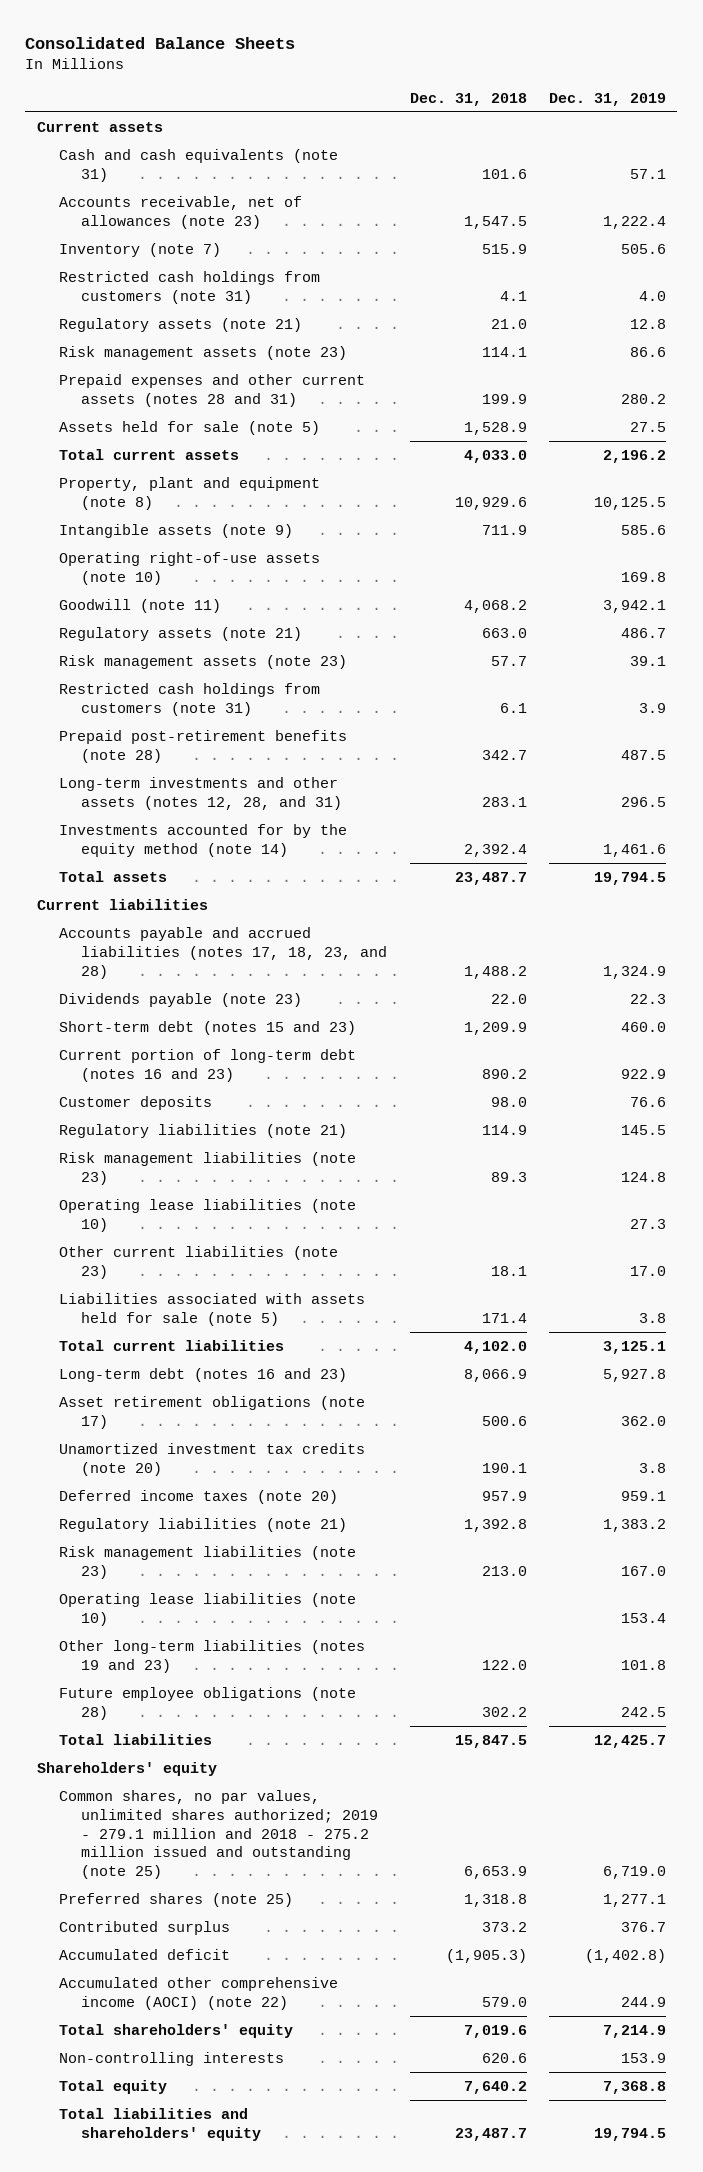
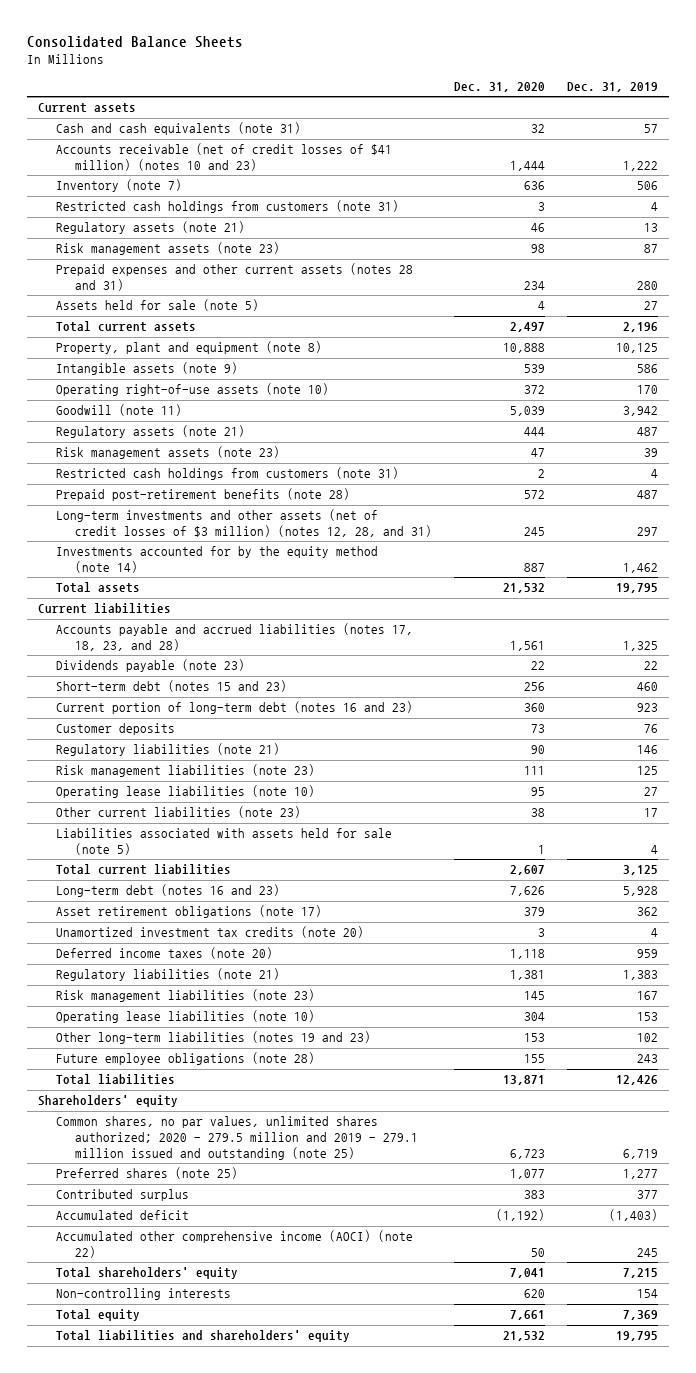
[409,92,527,106] Dec. 31, 2018 -> none
none -> [453,82,545,93] Dec. 31, 2020
[630,168,667,179] 57.1 -> [643,124,658,134] 57
[59,196,303,229] Accounts receivable, net of allowances (note 23) -> [56,143,393,172] Accounts receivable (net of credit losses of $41 million) (notes 10 and 23)
[603,215,667,229] 1,222.4 -> [622,161,658,172] 1,222
[621,244,667,255] 505.6 -> [636,181,658,191] 506
[639,290,667,301] 4.0 -> [650,202,658,212] 4
[630,319,667,330] 12.8 -> [643,223,658,233] 13
[630,347,667,358] 86.6 -> [643,244,658,254] 87
[621,393,667,404] 280.2 -> [636,281,658,291] 280
[630,422,667,433] 27.5 -> [643,301,658,311] 27
[603,450,667,464] 2,196.2 -> [622,322,658,333] 2,196
[594,496,667,510] 10,125.5 -> [615,343,658,354] 10,125
[621,525,667,536] 585.6 -> [636,364,658,374] 586
[621,571,667,582] 169.8 -> [636,385,658,395] 170
[603,600,667,614] 3,942.1 -> [622,406,658,417] 3,942
[621,628,667,639] 486.7 -> [636,427,658,437] 487
[630,656,667,667] 39.1 -> [643,448,658,458] 39
[639,702,667,713] 3.9 -> [650,469,658,479] 4
[621,749,667,760] 487.5 -> [636,490,658,500] 487
[59,777,343,810] Long-term investments and other assets (notes 12, 28, and 31) -> [56,509,432,538] Long-term investments and other assets (net of credit losses of $3 million) (notes 12, 28, and 31)
[621,796,667,807] 296.5 -> [636,527,658,537] 297
[603,843,667,857] 1,461.6 -> [622,563,658,574] 1,462
[594,872,667,886] 19,794.5 -> [615,583,658,594] 19,795
[603,965,667,979] 1,324.9 -> [622,641,658,652] 1,325
[630,994,667,1005] 22.3 -> [643,661,658,671] 22
[621,1022,667,1033] 460.0 -> [636,682,658,692] 460
[621,1068,667,1079] 922.9 -> [636,703,658,713] 923
[630,1097,667,1108] 76.6 -> [643,724,658,734] 76
[621,1125,667,1136] 145.5 -> [636,745,658,755] 146
[621,1171,667,1182] 124.8 -> [636,766,658,776] 125
[630,1218,667,1229] 27.3 -> [643,787,658,797] 27
[630,1265,667,1276] 17.0 -> [643,808,658,818] 17
[639,1312,667,1323] 3.8 -> [650,845,658,855] 4
[603,1341,667,1355] 3,125.1 -> [622,865,658,876] 3,125
[603,1369,667,1383] 5,927.8 -> [622,886,658,897] 5,928
[621,1415,667,1426] 362.0 -> [636,907,658,917] 362
[639,1462,667,1473] 3.8 -> [650,928,658,938] 4
[621,1491,667,1502] 959.1 -> [636,949,658,959] 959
[603,1519,667,1533] 1,383.2 -> [622,970,658,981] 1,383
[621,1565,667,1576] 167.0 -> [636,991,658,1001] 167
[621,1612,667,1623] 153.4 -> [636,1012,658,1022] 153
[621,1659,667,1670] 101.8 -> [636,1033,658,1043] 102
[621,1706,667,1717] 242.5 -> [636,1054,658,1064] 243
[594,1735,667,1749] 12,425.7 -> [615,1075,658,1086] 12,426
[59,1790,379,1880] Common shares, no par values, unlimited shares authorized; 2019 - 279.1 million and 2018 - 275.2 million issued and outstanding (note 25) -> [56,1116,418,1160] Common shares, no par values, unlimited shares authorized; 2020 - 279.5 million and 2019 - 279.1 million issued and outstanding (note 25)
[603,1866,667,1880] 6,719.0 -> [622,1148,658,1159] 6,719
[603,1894,667,1908] 1,277.1 -> [622,1169,658,1180] 1,277
[621,1922,667,1933] 376.7 -> [636,1190,658,1200] 377
[585,1949,667,1964] (1,402.8) -> [608,1209,658,1222] (1,403)
[621,1996,667,2007] 244.9 -> [636,1248,658,1258] 245
[603,2025,667,2039] 7,214.9 -> [622,1268,658,1279] 7,215
[621,2053,667,2064] 153.9 -> [636,1289,658,1299] 154
[603,2081,667,2095] 7,368.8 -> [622,1310,658,1321] 7,369
[594,2127,667,2141] 19,794.5 -> [615,1331,658,1342] 19,795

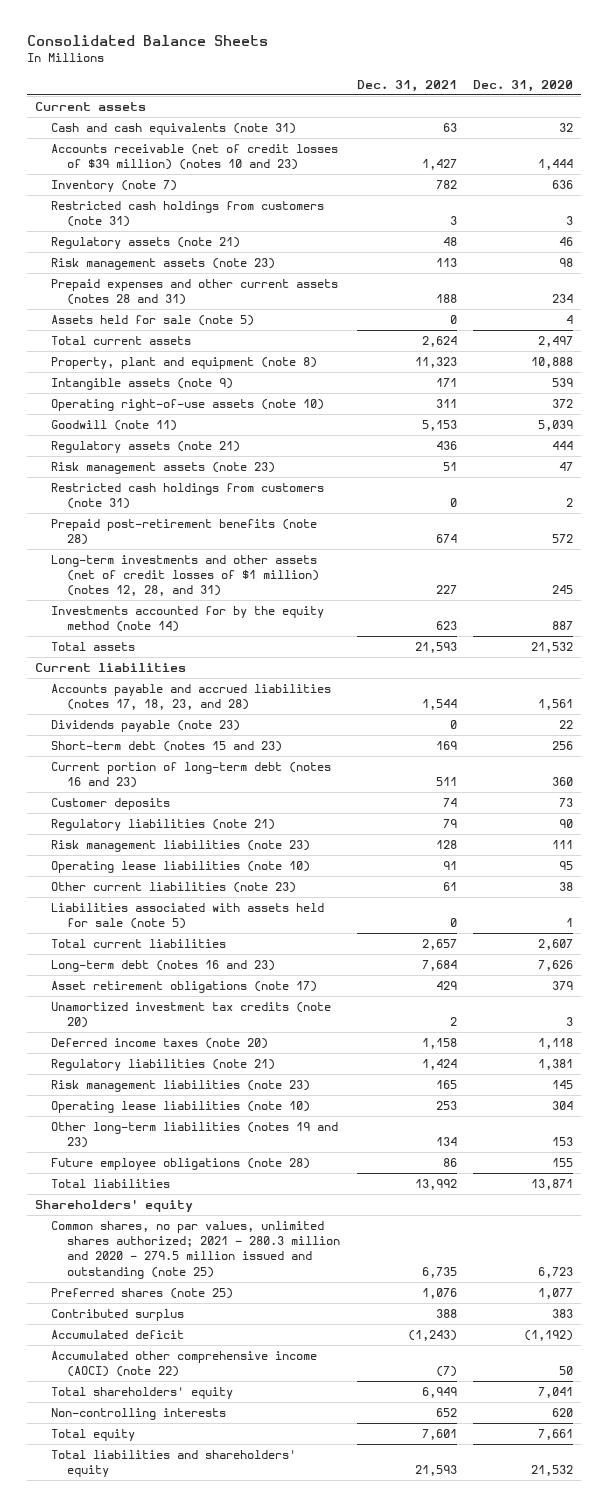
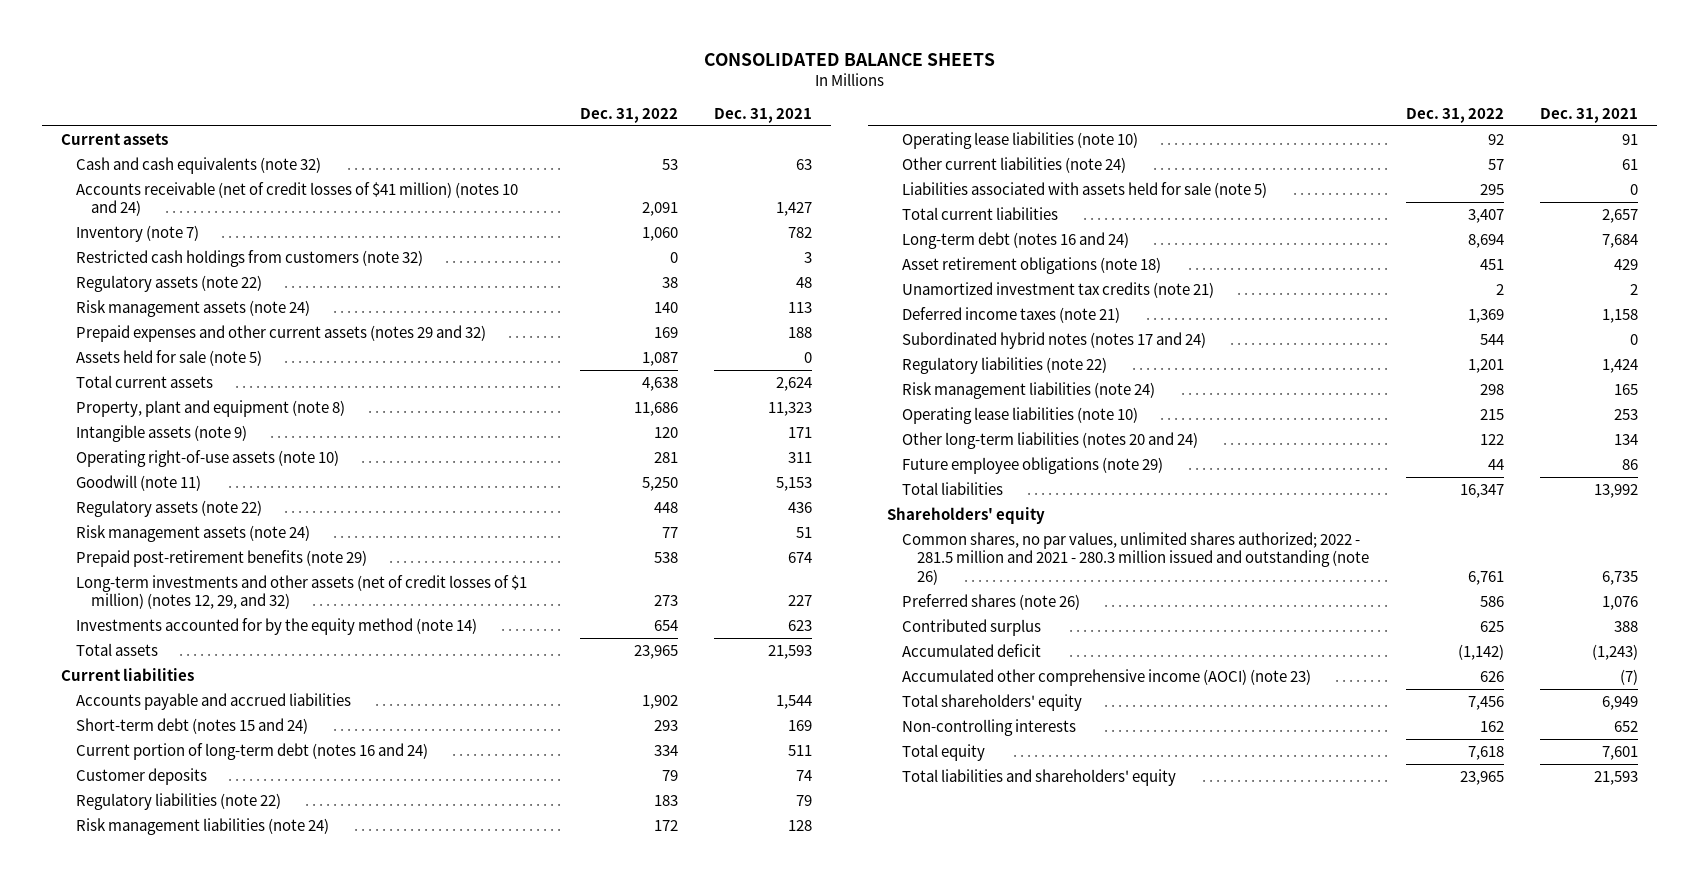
[27,34,269,46] Consolidated Balance Sheets -> [703,52,995,66] CONSOLIDATED BALANCE SHEETS
[473,79,574,92] Dec. 31, 2020 -> none
none -> [579,108,678,124] Dec. 31, 2022
[51,123,297,136] Cash and cash equivalents (note 31) -> [75,156,321,174] Cash and cash equivalents (note 32)
[51,144,339,171] Accounts receivable (net of credit losses of $39 million) (notes 10 and 23) -> [75,181,518,217] Accounts receivable (net of credit losses of $41 million) (notes 10 and 24)
[51,201,325,228] Restricted cash holdings from customers (note 31) -> [75,249,423,267] Restricted cash holdings from customers (note 32)
[51,237,241,250] Regulatory assets (note 21) -> [75,274,262,292] Regulatory assets (note 22)
[51,258,276,271] Risk management assets (note 23) -> [75,299,310,317] Risk management assets (note 24)
[51,279,339,306] Prepaid expenses and other current assets (notes 28 and 31) -> [75,324,486,342] Prepaid expenses and other current assets (notes 29 and 32)
[51,483,325,510] Restricted cash holdings from customers (note 31) -> none
[51,441,241,454] Regulatory assets (note 21) -> [75,499,262,517] Regulatory assets (note 22)
[51,462,276,475] Risk management assets (note 23) -> [75,524,310,542] Risk management assets (note 24)
[51,519,318,546] Prepaid post-retirement benefits (note 28) -> [75,549,367,567] Prepaid post-retirement benefits (note 29)
[51,555,320,597] Long-term investments and other assets (net of credit losses of $1 million) (notes 12, 28, and 31) -> [75,574,527,610] Long-term investments and other assets (net of credit losses of $1 million) (notes 12, 29, and 32)
[51,720,241,733] Dividends payable (note 23) -> none
[51,684,332,711] Accounts payable and accrued liabilities (notes 17, 18, 23, and 28) -> [75,692,351,710] Accounts payable and accrued liabilities
[51,741,283,753] Short-term debt (notes 15 and 23) -> [75,717,308,734] Short-term debt (notes 15 and 24)
[51,762,332,789] Current portion of long-term debt (notes 16 and 23) -> [75,742,428,760] Current portion of long-term debt (notes 16 and 24)
[51,819,276,832] Regulatory liabilities (note 21) -> [75,792,281,810] Regulatory liabilities (note 22)
[51,840,311,853] Risk management liabilities (note 23) -> [75,817,329,835] Risk management liabilities (note 24)
[51,882,297,894] Other current liabilities (note 23) -> [901,156,1126,173] Other current liabilities (note 24)
[51,960,276,973] Long-term debt (notes 16 and 23) -> [901,231,1129,249] Long-term debt (notes 16 and 24)
[51,981,318,994] Asset retirement obligations (note 17) -> [901,256,1161,274] Asset retirement obligations (note 18)
[51,1002,332,1029] Unamortized investment tax credits (note 20) -> [901,281,1214,298] Unamortized investment tax credits (note 21)
[51,1038,269,1050] Deferred income taxes (note 20) -> [901,306,1120,323] Deferred income taxes (note 21)
none -> [901,331,1206,349] Subordinated hybrid notes (notes 17 and 24)
[51,1059,276,1072] Regulatory liabilities (note 21) -> [901,356,1107,374] Regulatory liabilities (note 22)
[51,1080,311,1093] Risk management liabilities (note 23) -> [901,381,1155,399] Risk management liabilities (note 24)
[51,1122,339,1149] Other long-term liabilities (notes 19 and 23) -> [901,431,1198,449] Other long-term liabilities (notes 20 and 24)
[51,1158,311,1171] Future employee obligations (note 28) -> [901,456,1163,474] Future employee obligations (note 29)
[51,1221,341,1279] Common shares, no par values, unlimited shares authorized; 2021 - 280.3 million and 2020 - 279.5 million issued and outstanding (note 25) -> [901,531,1370,586] Common shares, no par values, unlimited shares authorized; 2022 - 281.5 million and 2021 - 280.3 million issued and outstanding (note 26)
[51,1288,234,1300] Preferred shares (note 25) -> [901,593,1080,610] Preferred shares (note 26)
[51,1351,318,1378] Accumulated other comprehensive income (AOCI) (note 22) -> [901,668,1311,686] Accumulated other comprehensive income (AOCI) (note 23)

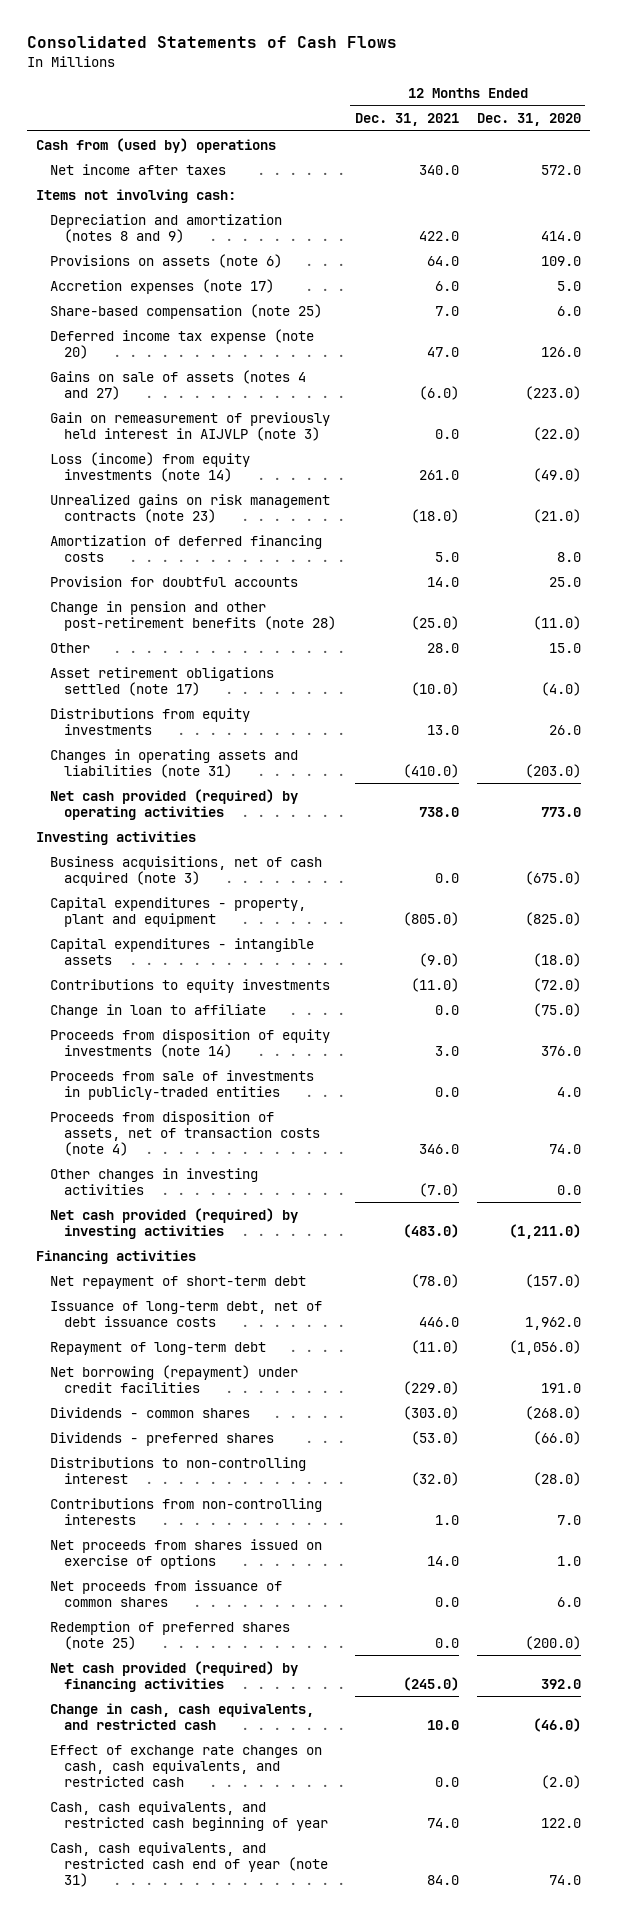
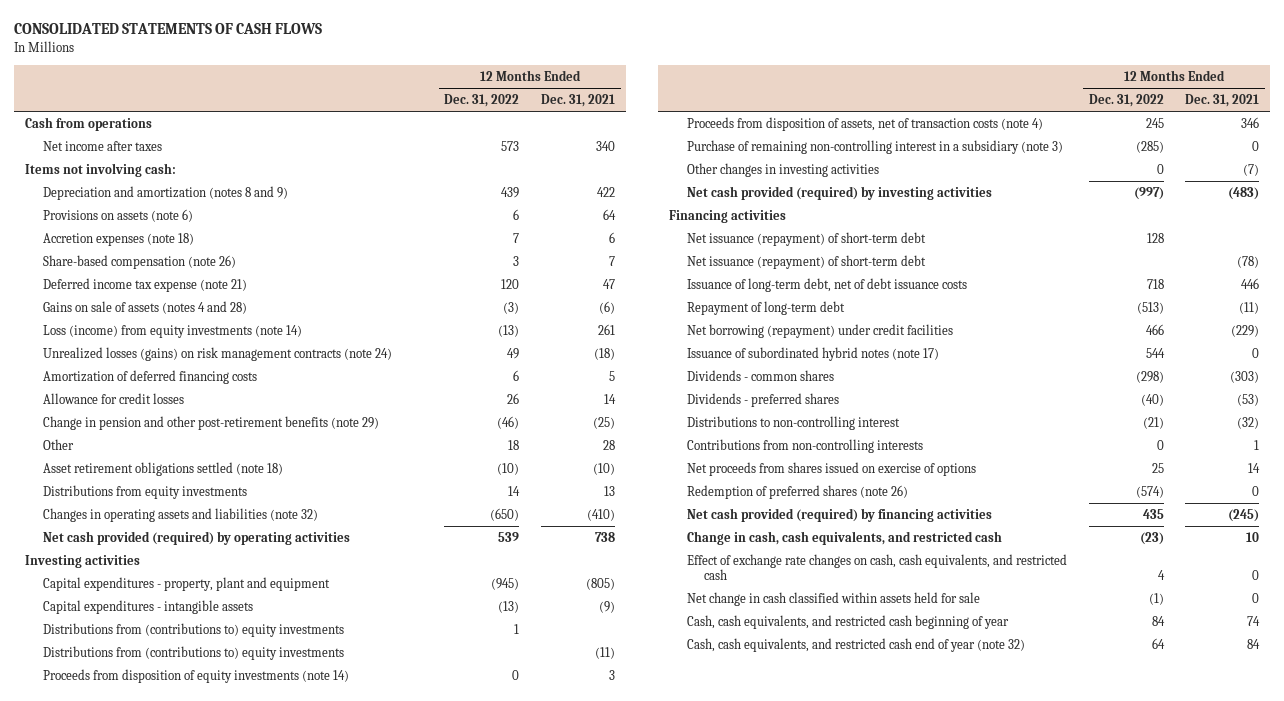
[26,36,397,49] Consolidated Statements of Cash Flows -> [14,23,323,35] CONSOLIDATED STATEMENTS OF CASH FLOWS
[476,113,581,127] Dec. 31, 2020 -> none
none -> [444,94,520,108] Dec. 31, 2022
[35,137,276,153] Cash from (used by) operations -> [25,117,153,132] Cash from operations
[418,164,459,175] 340.0 -> [596,141,616,152] 340
[50,411,331,441] Gain on remeasurement of previously held interest in AIJVLP (note 3) -> none
[50,575,299,587] Provision for doubtful accounts -> none
[418,230,459,241] 422.0 -> [597,187,616,198] 422
[426,255,459,266] 64.0 -> [603,209,617,221] 64
[50,278,275,294] Accretion expenses (note 17) -> [42,233,194,247] Accretion expenses (note 18)
[434,280,459,291] 6.0 -> [609,232,616,244] 6
[50,303,323,319] Share-based compensation (note 25) -> [42,255,236,270] Share-based compensation (note 26)
[434,305,459,316] 7.0 -> [609,256,616,267] 7
[50,328,315,359] Deferred income tax expense (note 20) -> [42,278,247,293] Deferred income tax expense (note 21)
[426,346,459,357] 47.0 -> [603,279,616,290] 47
[50,369,307,400] Gains on sale of assets (notes 4 and 27) -> [42,301,247,315] Gains on sale of assets (notes 4 and 28)
[418,385,459,400] (6.0) -> [599,301,616,315] (6)
[418,469,459,480] 261.0 -> [598,324,616,336] 261
[50,493,331,523] Unrealized gains on risk management contracts (note 23) -> [42,347,392,362] Unrealized losses (gains) on risk management contracts (note 24)
[410,508,459,523] (18.0) -> [594,348,616,361] (18)
[434,551,459,562] 5.0 -> [609,371,616,382] 5
none -> [42,393,184,405] Allowance for credit losses
[50,600,337,631] Change in pension and other post-retirement benefits (note 28) -> [42,416,379,431] Change in pension and other post-retirement benefits (note 29)
[410,615,459,630] (25.0) -> [593,417,616,430] (25)
[426,642,459,653] 28.0 -> [603,440,616,451] 28
[50,666,275,696] Asset retirement obligations settled (note 17) -> [42,462,283,477] Asset retirement obligations settled (note 18)
[410,681,459,696] (10.0) -> [593,463,616,476] (10)
[426,724,459,735] 13.0 -> [604,486,616,497] 13
[50,748,299,778] Changes in operating assets and liabilities (note 31) -> [42,508,318,523] Changes in operating assets and liabilities (note 32)
[402,763,459,778] (410.0) -> [587,509,616,522] (410)
[418,806,459,817] 738.0 -> [595,532,616,543] 738
[50,855,323,886] Business acquisitions, net of cash acquired (note 3) -> none
[50,1003,267,1018] Change in loan to affiliate -> none
[50,1069,315,1100] Proceeds from sale of investments in publicly-traded entities -> none
[402,911,459,926] (805.0) -> [586,578,616,591] (805)
[418,952,459,967] (9.0) -> [599,601,616,614] (9)
none -> [42,623,344,638] Distributions from (contributions to) equity investments
[50,978,331,993] Contributions to equity investments -> [42,646,344,661] Distributions from (contributions to) equity investments
[410,977,459,992] (11.0) -> [595,647,616,660] (11)
[434,1045,459,1056] 3.0 -> [609,670,616,681] 3
[418,1143,459,1154] 346.0 -> [1241,117,1260,129] 346
none -> [686,140,1063,155] Purchase of remaining non-controlling interest in a subsidiary (note 3)
[418,1182,459,1197] (7.0) -> [1243,164,1260,177] (7)
[402,1223,459,1238] (483.0) -> [1228,187,1260,201] (483)
[50,1579,283,1607] Net proceeds from issuance of common shares -> none
none -> [686,232,926,247] Net issuance (repayment) of short-term debt
[50,1275,307,1289] Net repayment of short-term debt -> [686,255,926,270] Net issuance (repayment) of short-term debt
[410,1273,459,1288] (78.0) -> [1237,256,1260,269] (78)
[418,1316,459,1327] 446.0 -> [1241,278,1260,290] 446
[410,1339,459,1354] (11.0) -> [1239,302,1260,315] (11)
[402,1380,459,1395] (229.0) -> [1231,325,1260,338] (229)
none -> [686,347,939,362] Issuance of subordinated hybrid notes (note 17)
[402,1405,459,1420] (303.0) -> [1230,371,1260,384] (303)
[410,1430,459,1445] (53.0) -> [1237,394,1260,407] (53)
[410,1471,459,1486] (32.0) -> [1237,417,1260,430] (32)
[434,1514,459,1525] 1.0 -> [1254,440,1260,451] 1
[426,1555,459,1566] 14.0 -> [1248,463,1261,474] 14
[50,1620,291,1650] Redemption of preferred shares (note 25) -> [686,485,908,500] Redemption of preferred shares (note 26)
[434,1637,459,1648] 0.0 -> [1252,486,1260,497] 0
[402,1676,459,1691] (245.0) -> [1228,509,1260,523] (245)
[426,1719,459,1730] 10.0 -> [1246,532,1260,543] 10
[434,1776,459,1787] 0.0 -> [1252,570,1260,581] 0
none -> [686,592,980,607] Net change in cash classified within assets held for sale
[426,1817,459,1828] 74.0 -> [1247,616,1261,627] 74
[50,1841,329,1887] Cash, cash equivalents, and restricted cash end of year (note 31) -> [686,638,1025,653] Cash, cash equivalents, and restricted cash end of year (note 32)
[426,1874,459,1885] 84.0 -> [1247,639,1261,650] 84

